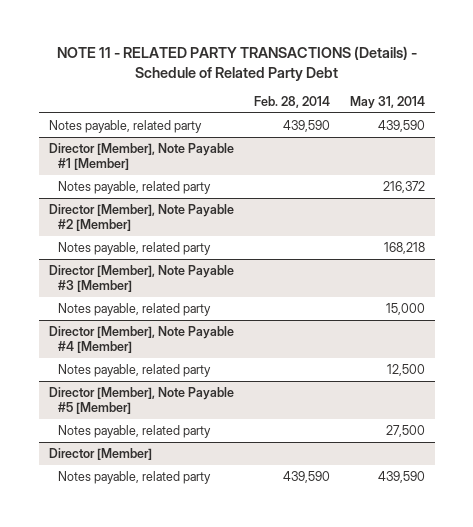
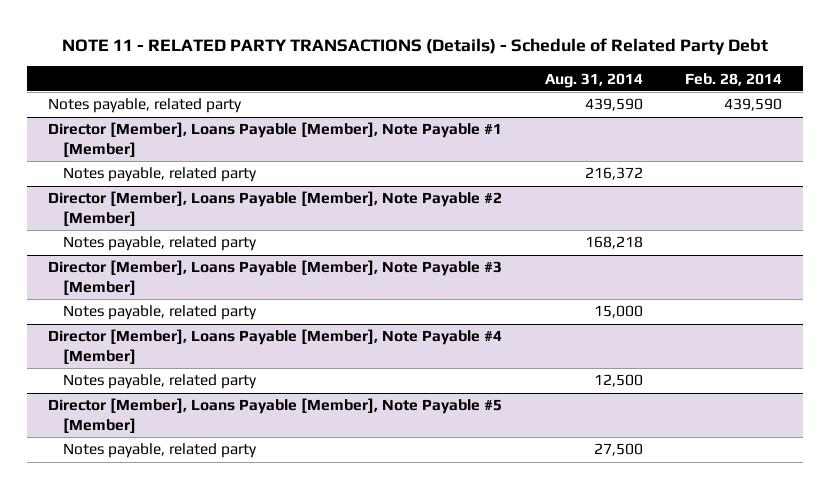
[349,96,425,110] May 31, 2014 -> none
none -> [544,72,643,88] Aug. 31, 2014
[48,142,234,171] Director [Member], Note Payable #1 [Member] -> [48,122,503,157] Director [Member], Loans Payable [Member], Note Payable #1 [Member]
[48,203,234,232] Director [Member], Note Payable #2 [Member] -> [48,191,503,226] Director [Member], Loans Payable [Member], Note Payable #2 [Member]
[48,264,234,293] Director [Member], Note Payable #3 [Member] -> [48,260,503,295] Director [Member], Loans Payable [Member], Note Payable #3 [Member]
[48,325,234,354] Director [Member], Note Payable #4 [Member] -> [48,329,503,364] Director [Member], Loans Payable [Member], Note Payable #4 [Member]
[48,386,234,415] Director [Member], Note Payable #5 [Member] -> [48,398,503,433] Director [Member], Loans Payable [Member], Note Payable #5 [Member]
[48,447,152,460] Director [Member] -> none
[57,470,211,484] Notes payable, related party -> none

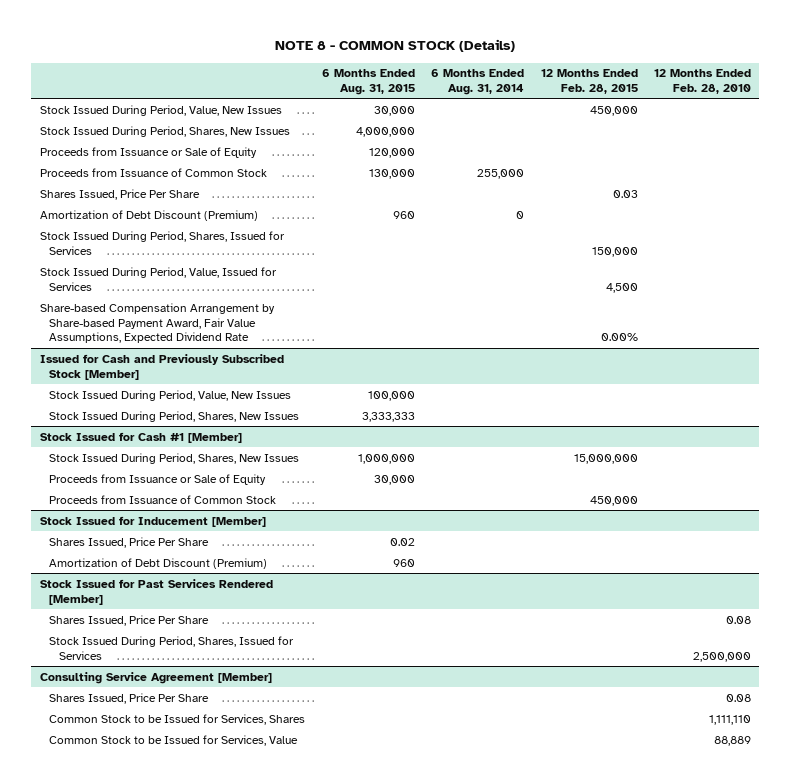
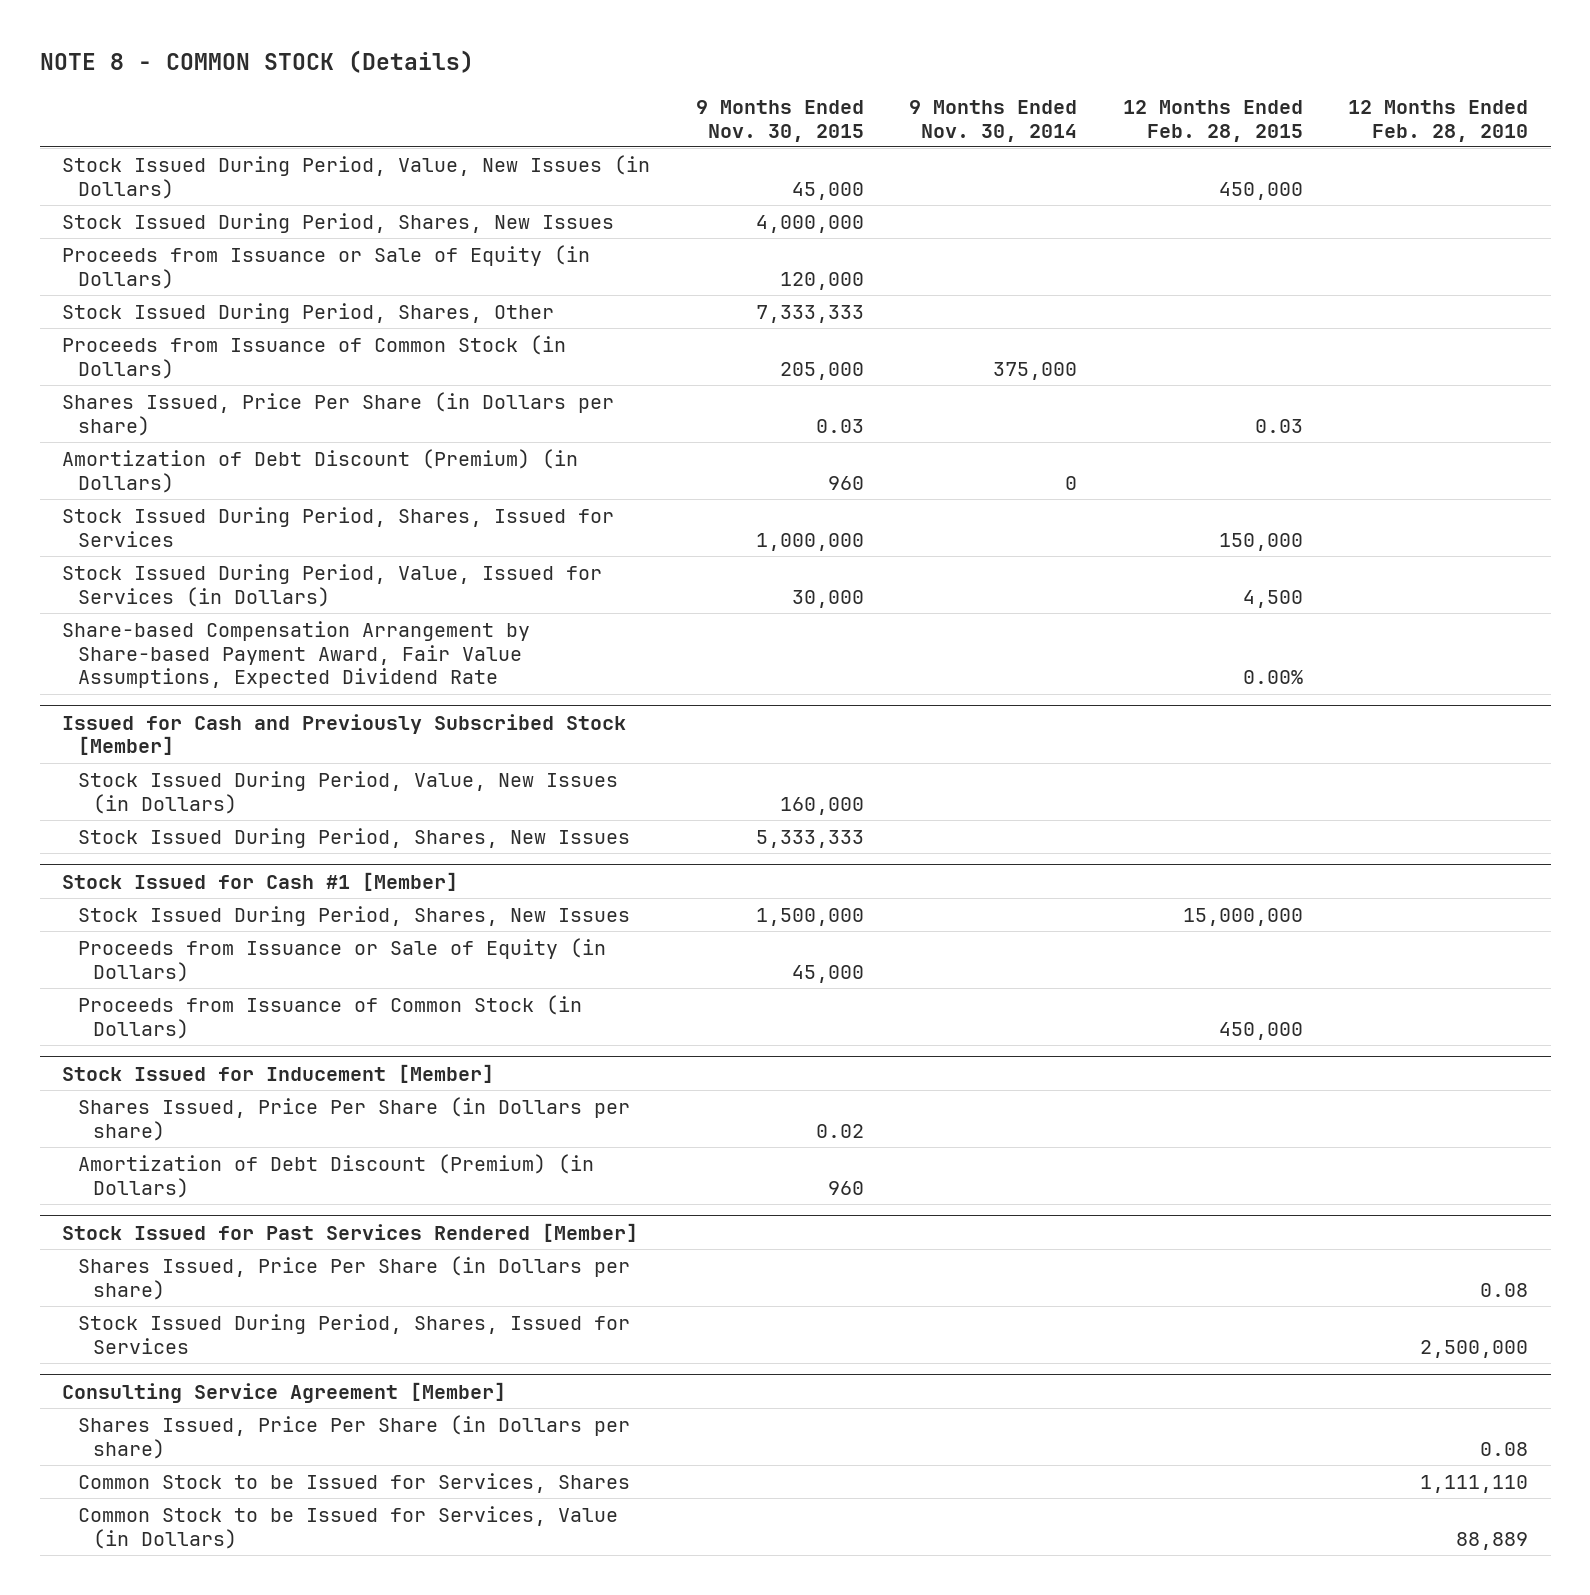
[321,69,415,96] 6 Months Ended Aug. 31, 2015 -> none
[431,69,525,96] 6 Months Ended Aug. 31, 2014 -> none
none -> [695,99,864,142] 9 Months Ended Nov. 30, 2015
none -> [909,99,1078,142] 9 Months Ended Nov. 30, 2014
[39,104,282,116] Stock Issued During Period, Value, New Issues -> [62,154,651,199] Stock Issued During Period, Value, New Issues (in Dollars)
[39,146,257,158] Proceeds from Issuance or Sale of Equity -> [62,244,591,289] Proceeds from Issuance or Sale of Equity (in Dollars)
none -> [62,302,555,323] Stock Issued During Period, Shares, Other
[39,167,267,177] Proceeds from Issuance of Common Stock -> [62,334,567,379] Proceeds from Issuance of Common Stock (in Dollars)
[39,188,200,200] Shares Issued, Price Per Share -> [62,391,615,436] Shares Issued, Price Per Share (in Dollars per share)
[39,209,258,221] Amortization of Debt Discount (Premium) -> [62,448,579,493] Amortization of Debt Discount (Premium) (in Dollars)
[39,266,277,291] Stock Issued During Period, Value, Issued for Services -> [62,563,603,607] Stock Issued During Period, Value, Issued for Services (in Dollars)
[49,389,292,401] Stock Issued During Period, Value, New Issues -> [77,770,618,814] Stock Issued During Period, Value, New Issues (in Dollars)
[49,473,267,485] Proceeds from Issuance or Sale of Equity -> [77,937,606,982] Proceeds from Issuance or Sale of Equity (in Dollars)
[49,494,277,504] Proceeds from Issuance of Common Stock -> [77,994,582,1039] Proceeds from Issuance of Common Stock (in Dollars)
[49,536,210,548] Shares Issued, Price Per Share -> [77,1096,630,1141] Shares Issued, Price Per Share (in Dollars per share)
[49,557,268,569] Amortization of Debt Discount (Premium) -> [77,1153,594,1198] Amortization of Debt Discount (Premium) (in Dollars)
[49,614,210,626] Shares Issued, Price Per Share -> [77,1255,630,1300] Shares Issued, Price Per Share (in Dollars per share)
[49,692,210,704] Shares Issued, Price Per Share -> [77,1414,630,1459] Shares Issued, Price Per Share (in Dollars per share)
[49,734,299,746] Common Stock to be Issued for Services, Value -> [77,1505,618,1549] Common Stock to be Issued for Services, Value (in Dollars)

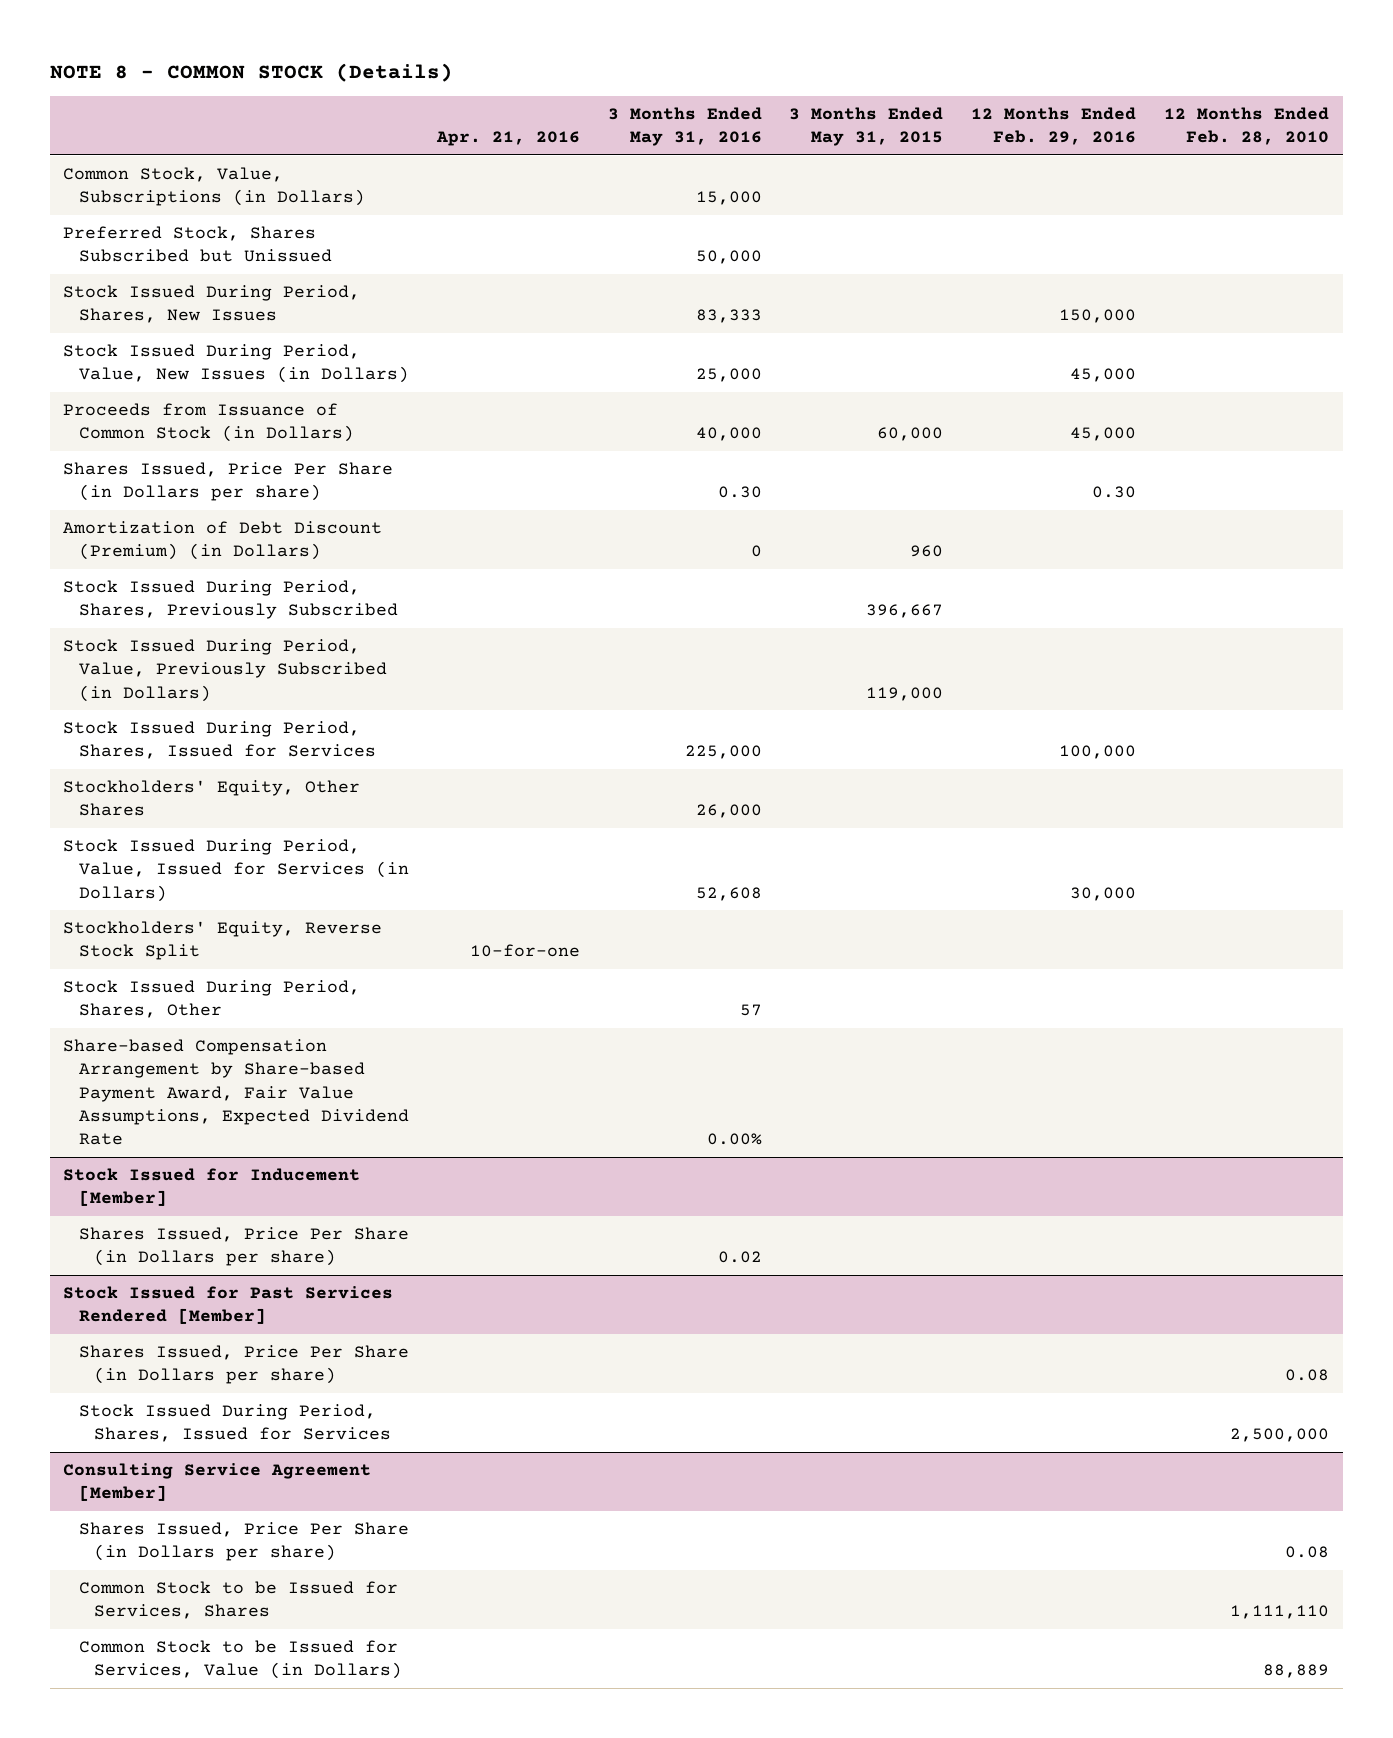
[695,99,864,142] 9 Months Ended Nov. 30, 2015 -> none
[909,99,1078,142] 9 Months Ended Nov. 30, 2014 -> none
[1122,99,1303,142] 12 Months Ended Feb. 28, 2015 -> none
none -> [435,131,580,147] Apr. 21, 2016
none -> [607,107,762,147] 3 Months Ended May 31, 2016
none -> [789,107,944,147] 3 Months Ended May 31, 2015
none -> [971,107,1137,146] 12 Months Ended Feb. 29, 2016
none -> [63,167,365,207] Common Stock, Value, Subscriptions (in Dollars)
none -> [63,226,332,263] Preferred Stock, Shares Subscribed but Unissued
[62,244,591,289] Proceeds from Issuance or Sale of Equity (in Dollars) -> none
[62,154,651,199] Stock Issued During Period, Value, New Issues (in Dollars) -> [63,344,409,384] Stock Issued During Period, Value, New Issues (in Dollars)
none -> [63,580,398,620] Stock Issued During Period, Shares, Previously Subscribed
none -> [63,639,387,702] Stock Issued During Period, Value, Previously Subscribed (in Dollars)
none -> [63,780,361,817] Stockholders' Equity, Other Shares
none -> [63,921,383,961] Stockholders' Equity, Reverse Stock Split
[62,302,555,323] Stock Issued During Period, Shares, Other -> [63,980,361,1019] Stock Issued During Period, Shares, Other
[62,713,627,756] Issued for Cash and Previously Subscribed Stock [Member] -> none
[77,770,618,814] Stock Issued During Period, Value, New Issues (in Dollars) -> none
[77,827,630,848] Stock Issued During Period, Shares, New Issues -> none
[62,871,459,891] Stock Issued for Cash #1 [Member] -> none
[77,905,630,926] Stock Issued During Period, Shares, New Issues -> none
[77,937,606,982] Proceeds from Issuance or Sale of Equity (in Dollars) -> none
[77,994,582,1039] Proceeds from Issuance of Common Stock (in Dollars) -> none
[77,1153,594,1198] Amortization of Debt Discount (Premium) (in Dollars) -> none

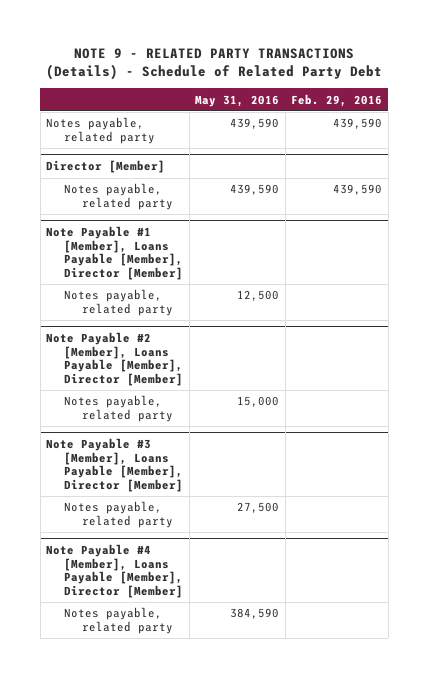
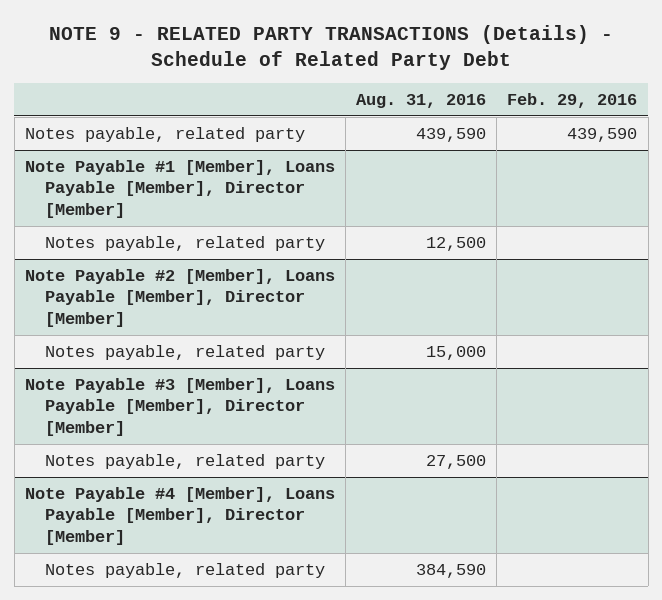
[195,94,280,107] May 31, 2016 -> none
none -> [356,94,487,109] Aug. 31, 2016
[46,160,166,174] Director [Member] -> none
[63,183,173,211] Notes payable, related party -> none

